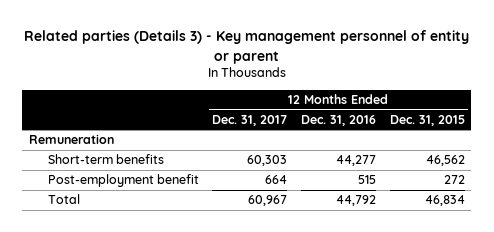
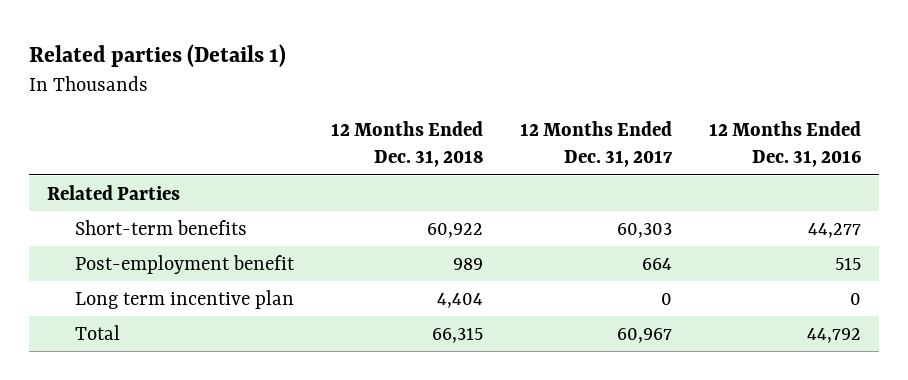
[23,30,469,64] Related parties (Details 3) - Key management personnel of entity or parent -> [28,44,286,68] Related parties (Details 1)
[389,114,465,126] Dec. 31, 2015 -> none
none -> [330,120,483,168] 12 Months Ended Dec. 31, 2018
[29,134,115,145] Remuneration -> none
none -> [47,184,181,200] Related Parties
none -> [74,289,294,309] Long term incentive plan

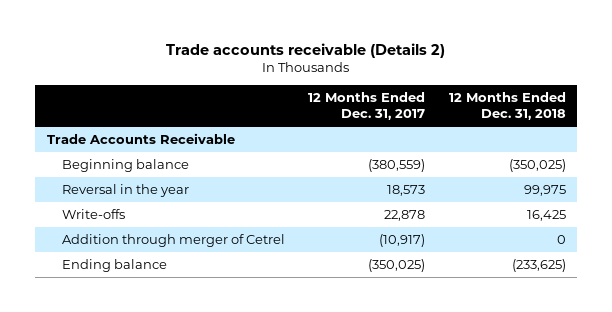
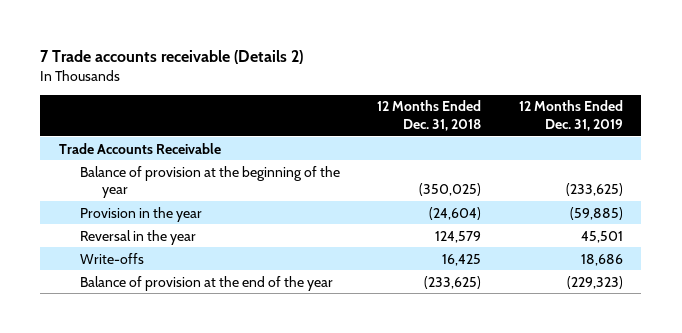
[166,42,446,58] Trade accounts receivable (Details 2) -> [40,49,304,64] 7 Trade accounts receivable (Details 2)
[308,91,426,121] 12 Months Ended Dec. 31, 2017 -> none
none -> [518,100,623,131] 12 Months Ended Dec. 31, 2019
[61,159,189,173] Beginning balance -> [80,165,341,199] Balance of provision at the beginning of the year
none -> [80,206,203,222] Provision in the year
[523,185,566,197] 99,975 -> [435,230,482,243] 124,579
[61,234,285,248] Addition through merger of Cetrel -> none
[61,259,167,273] Ending balance -> [80,275,334,291] Balance of provision at the end of the year

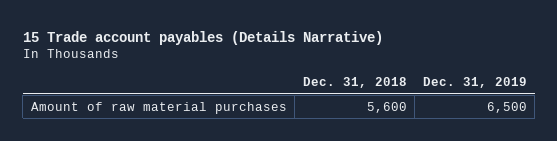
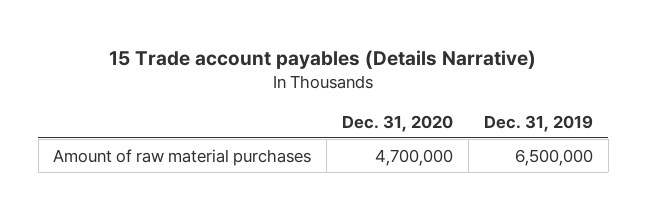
[302,77,407,89] Dec. 31, 2018 -> none
none -> [342,114,454,132] Dec. 31, 2020
[486,101,527,113] 6,500 -> [514,148,593,166] 6,500,000

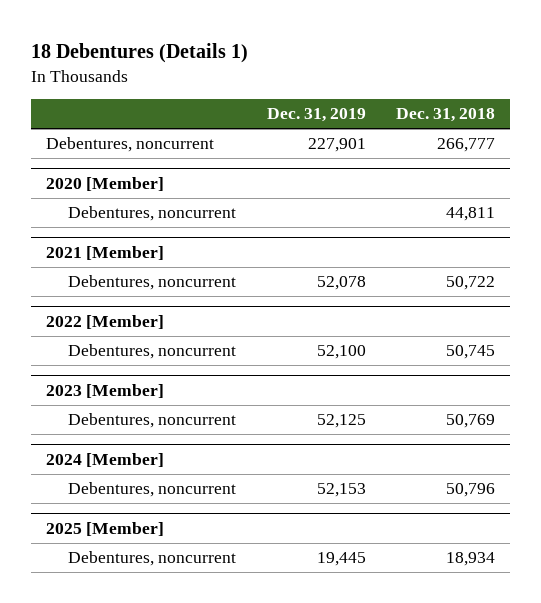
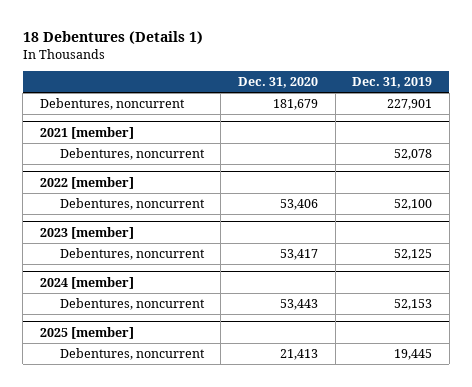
[395,108,495,123] Dec. 31, 2018 -> none
none -> [237,77,318,89] Dec. 31, 2020
[45,176,164,191] 2020 [Member] -> none
[68,206,237,222] Debentures, noncurrent -> none
[45,245,164,260] 2021 [Member] -> [39,126,134,139] 2021 [member]
[45,314,164,329] 2022 [Member] -> [39,176,134,189] 2022 [member]
[45,383,164,398] 2023 [Member] -> [39,226,134,239] 2023 [member]
[45,452,164,467] 2024 [Member] -> [39,276,134,289] 2024 [member]
[45,521,164,536] 2025 [Member] -> [39,326,134,339] 2025 [member]

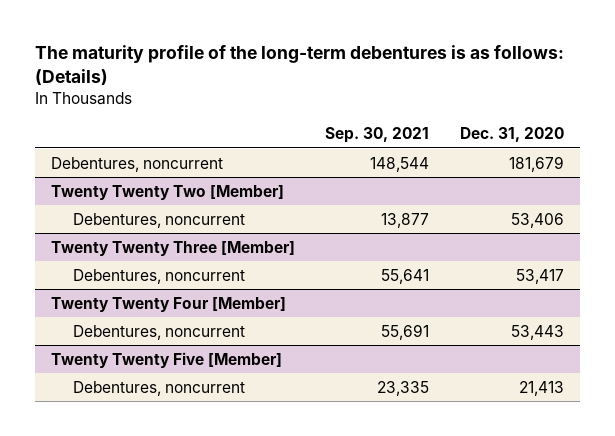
[22,30,203,44] 18 Debentures (Details 1) -> [35,45,565,86] The maturity profile of the long-term debentures is as follows: (Details)
[352,77,433,89] Dec. 31, 2019 -> none
none -> [325,126,430,143] Sep. 30, 2021
[39,126,134,139] 2021 [member] -> none
[59,148,205,161] Debentures, noncurrent -> none
[39,176,134,189] 2022 [member] -> [50,184,284,200] Twenty Twenty Two [Member]
[39,226,134,239] 2023 [member] -> [50,240,295,256] Twenty Twenty Three [Member]
[39,276,134,289] 2024 [member] -> [50,296,286,312] Twenty Twenty Four [Member]
[39,326,134,339] 2025 [member] -> [50,351,282,368] Twenty Twenty Five [Member]

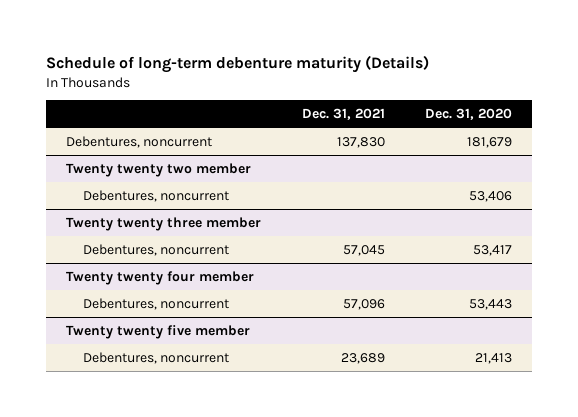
[35,45,565,86] The maturity profile of the long-term debentures is as follows: (Details) -> [46,54,430,73] Schedule of long-term debenture maturity (Details)
[325,126,430,143] Sep. 30, 2021 -> none
none -> [301,108,385,121] Dec. 31, 2021
[50,184,284,200] Twenty Twenty Two [Member] -> [66,162,252,177] Twenty twenty two member
[50,240,295,256] Twenty Twenty Three [Member] -> [66,216,262,231] Twenty twenty three member
[50,296,286,312] Twenty Twenty Four [Member] -> [66,270,255,285] Twenty twenty four member
[50,351,282,368] Twenty Twenty Five [Member] -> [66,324,251,339] Twenty twenty five member

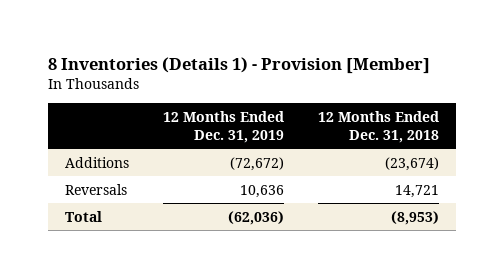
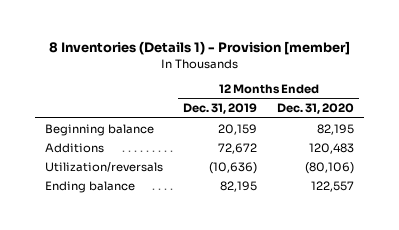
[48,57,431,75] 8 Inventories (Details 1) - Provision [Member] -> [48,41,350,56] 8 Inventories (Details 1) - Provision [member]
[317,111,439,143] 12 Months Ended Dec. 31, 2018 -> none
none -> [277,103,355,115] Dec. 31, 2020
[65,210,103,222] Total -> none
none -> [44,123,154,136] Beginning balance
[229,156,284,171] (72,672) -> [218,142,258,154] 72,672
[65,183,128,195] Reversals -> [44,161,163,172] Utilization/reversals
[239,184,284,198] 10,636 -> [209,161,258,174] (10,636)
none -> [44,180,135,193] Ending balance

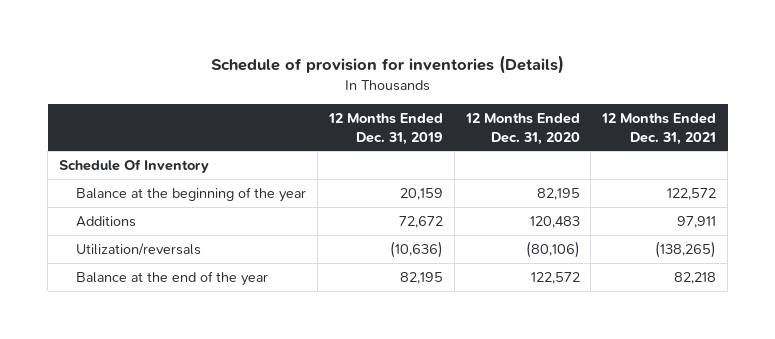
[48,41,350,56] 8 Inventories (Details 1) - Provision [member] -> [210,55,564,75] Schedule of provision for inventories (Details)
none -> [601,113,717,145] 12 Months Ended Dec. 31, 2021
none -> [58,158,209,173] Schedule Of Inventory
[44,123,154,136] Beginning balance -> [76,186,307,202] Balance at the beginning of the year
[44,180,135,193] Ending balance -> none
none -> [76,270,269,286] Balance at the end of the year

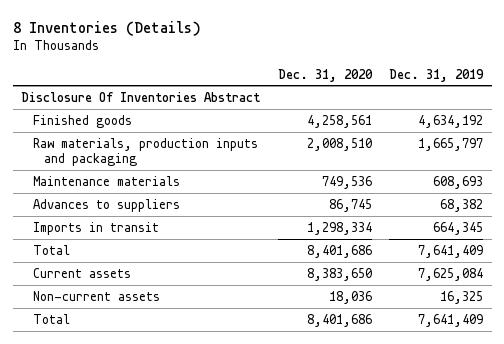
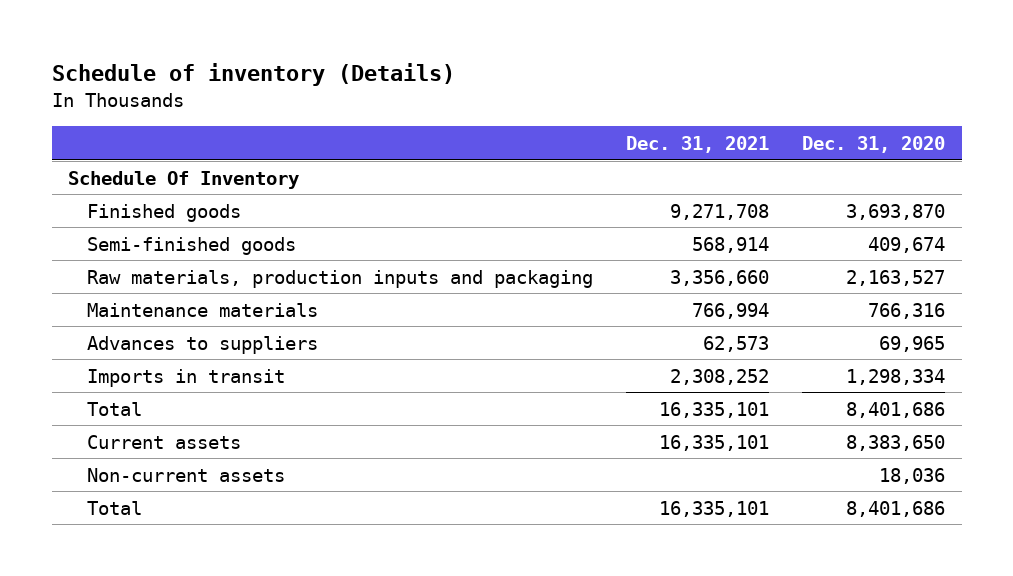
[12,20,201,36] 8 Inventories (Details) -> [51,63,455,87] Schedule of inventory (Details)
[388,68,484,82] Dec. 31, 2019 -> none
none -> [626,136,770,154] Dec. 31, 2021
[21,91,261,102] Disclosure Of Inventories Abstract -> [68,170,300,189] Schedule Of Inventory
[306,114,372,128] 4,258,561 -> [846,203,946,220] 3,693,870
none -> [87,236,297,255] Semi-finished goods
[306,137,372,151] 2,008,510 -> [846,269,946,286] 2,163,527
[321,175,372,189] 749,536 -> [868,302,946,319] 766,316
[328,198,372,212] 86,745 -> [879,335,946,352] 69,965

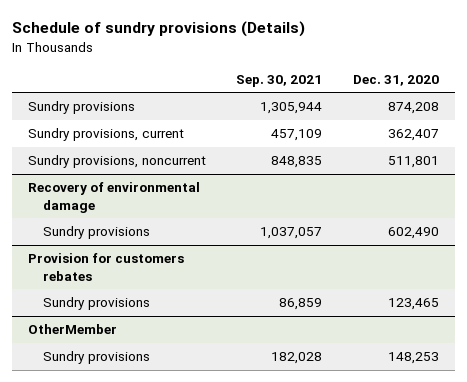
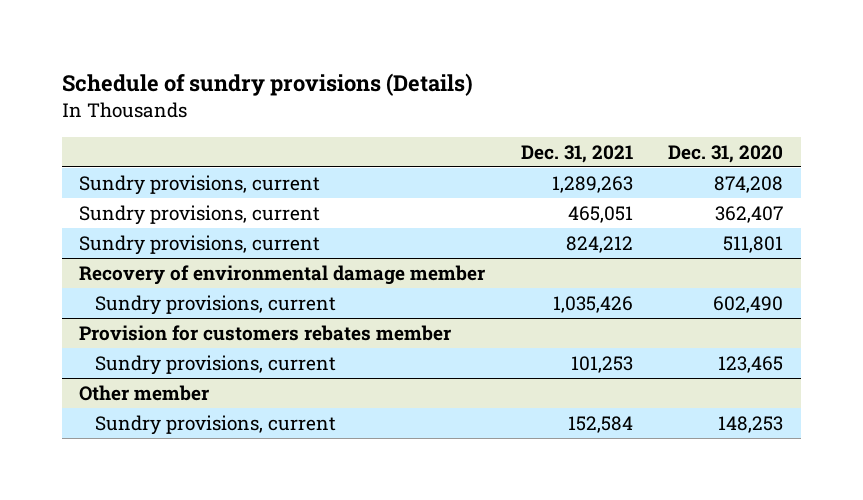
[236,74,323,87] Sep. 30, 2021 -> none
none -> [520,144,633,163] Dec. 31, 2021
[27,101,135,115] Sundry provisions -> [79,175,321,196] Sundry provisions, current
[27,155,206,169] Sundry provisions, noncurrent -> [79,235,321,256] Sundry provisions, current
[27,182,200,213] Recovery of environmental damage -> [79,265,486,286] Recovery of environmental damage member
[43,226,151,240] Sundry provisions -> [94,295,336,316] Sundry provisions, current
[27,253,184,281] Provision for customers rebates -> [79,325,452,342] Provision for customers rebates member
[43,297,151,311] Sundry provisions -> [94,355,336,376] Sundry provisions, current
[27,324,117,335] OtherMember -> [79,385,210,402] Other member
[43,351,151,365] Sundry provisions -> [94,415,336,436] Sundry provisions, current

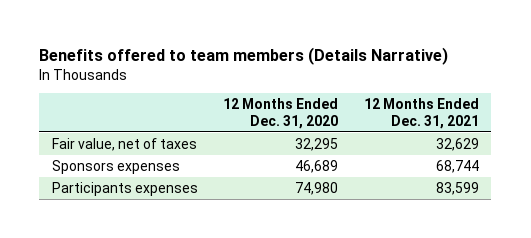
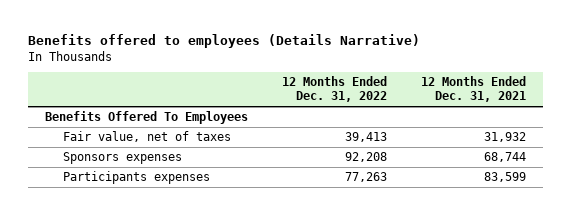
[39,46,449,65] Benefits offered to team members (Details Narrative) -> [27,34,420,49] Benefits offered to employees (Details Narrative)
[223,98,339,129] 12 Months Ended Dec. 31, 2020 -> none
none -> [281,76,387,103] 12 Months Ended Dec. 31, 2022
none -> [44,111,248,125] Benefits Offered To Employees
[435,138,479,152] 32,629 -> [483,132,526,143] 31,932

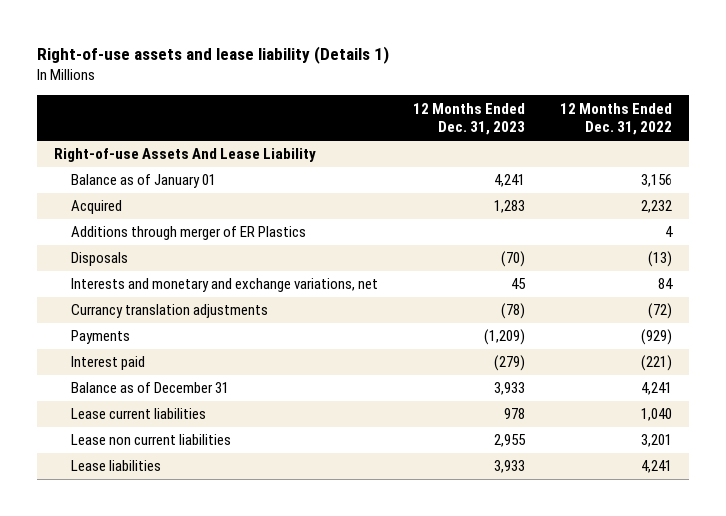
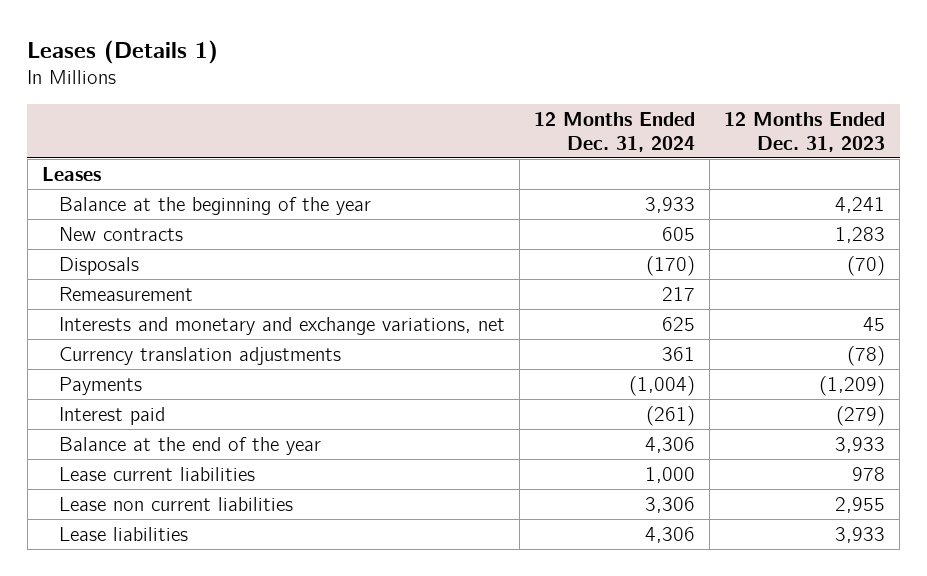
[36,46,389,65] Right-of-use assets and lease liability (Details 1) -> [27,39,219,64] Leases (Details 1)
[559,102,672,136] 12 Months Ended Dec. 31, 2022 -> none
none -> [534,111,696,152] 12 Months Ended Dec. 31, 2024
[54,148,317,163] Right-of-use Assets And Lease Liability -> none
[71,226,307,241] Additions through merger of ER Plastics -> none
none -> [41,166,101,181] Leases
[71,174,217,189] Balance as of January 01 -> [59,196,372,215] Balance at the beginning of the year
[71,200,123,215] Acquired -> [59,226,184,241] New contracts
none -> [59,286,194,301] Remeasurement
[71,304,269,319] Currancy translation adjustments -> [59,346,342,365] Currency translation adjustments
[71,382,230,394] Balance as of December 31 -> [59,436,322,455] Balance at the end of the year

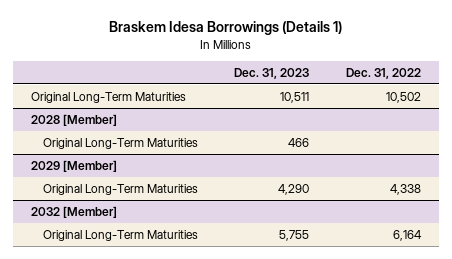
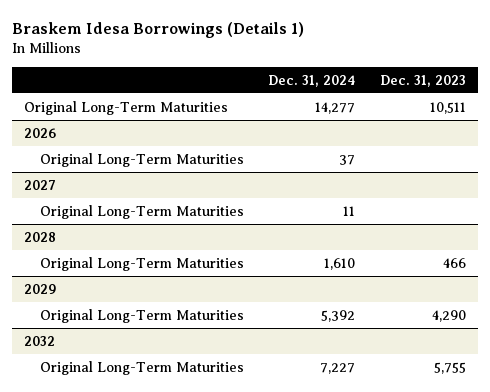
[345,67,421,79] Dec. 31, 2022 -> none
none -> [268,74,356,87] Dec. 31, 2024
none -> [24,127,57,138] 2026
none -> [39,152,244,167] Original Long-Term Maturities
none -> [24,179,57,190] 2027
none -> [39,204,244,219] Original Long-Term Maturities
[31,114,118,127] 2028 [Member] -> [24,231,57,242] 2028
[31,160,118,173] 2029 [Member] -> [24,283,57,294] 2029
[31,206,118,219] 2032 [Member] -> [24,335,56,346] 2032

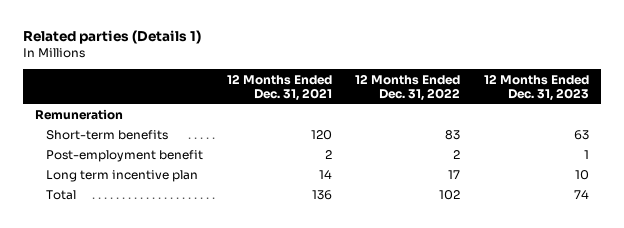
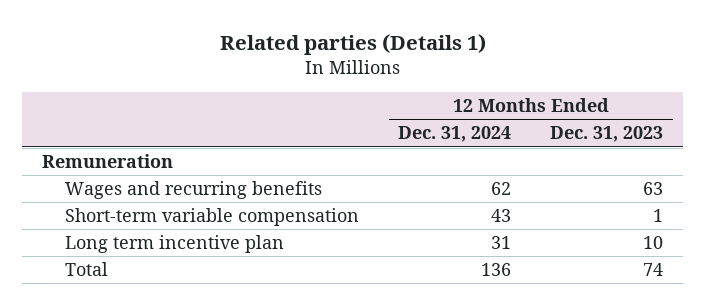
[226,73,332,102] 12 Months Ended Dec. 31, 2021 -> none
[355,73,461,102] 12 Months Ended Dec. 31, 2022 -> none
none -> [398,126,512,143] Dec. 31, 2024
[45,150,203,163] Post-employment benefit -> none
none -> [65,181,323,200] Wages and recurring benefits
[45,130,168,141] Short-term benefits -> [65,208,360,227] Short-term variable compensation
[574,130,590,141] 63 -> [653,209,664,223] 1

